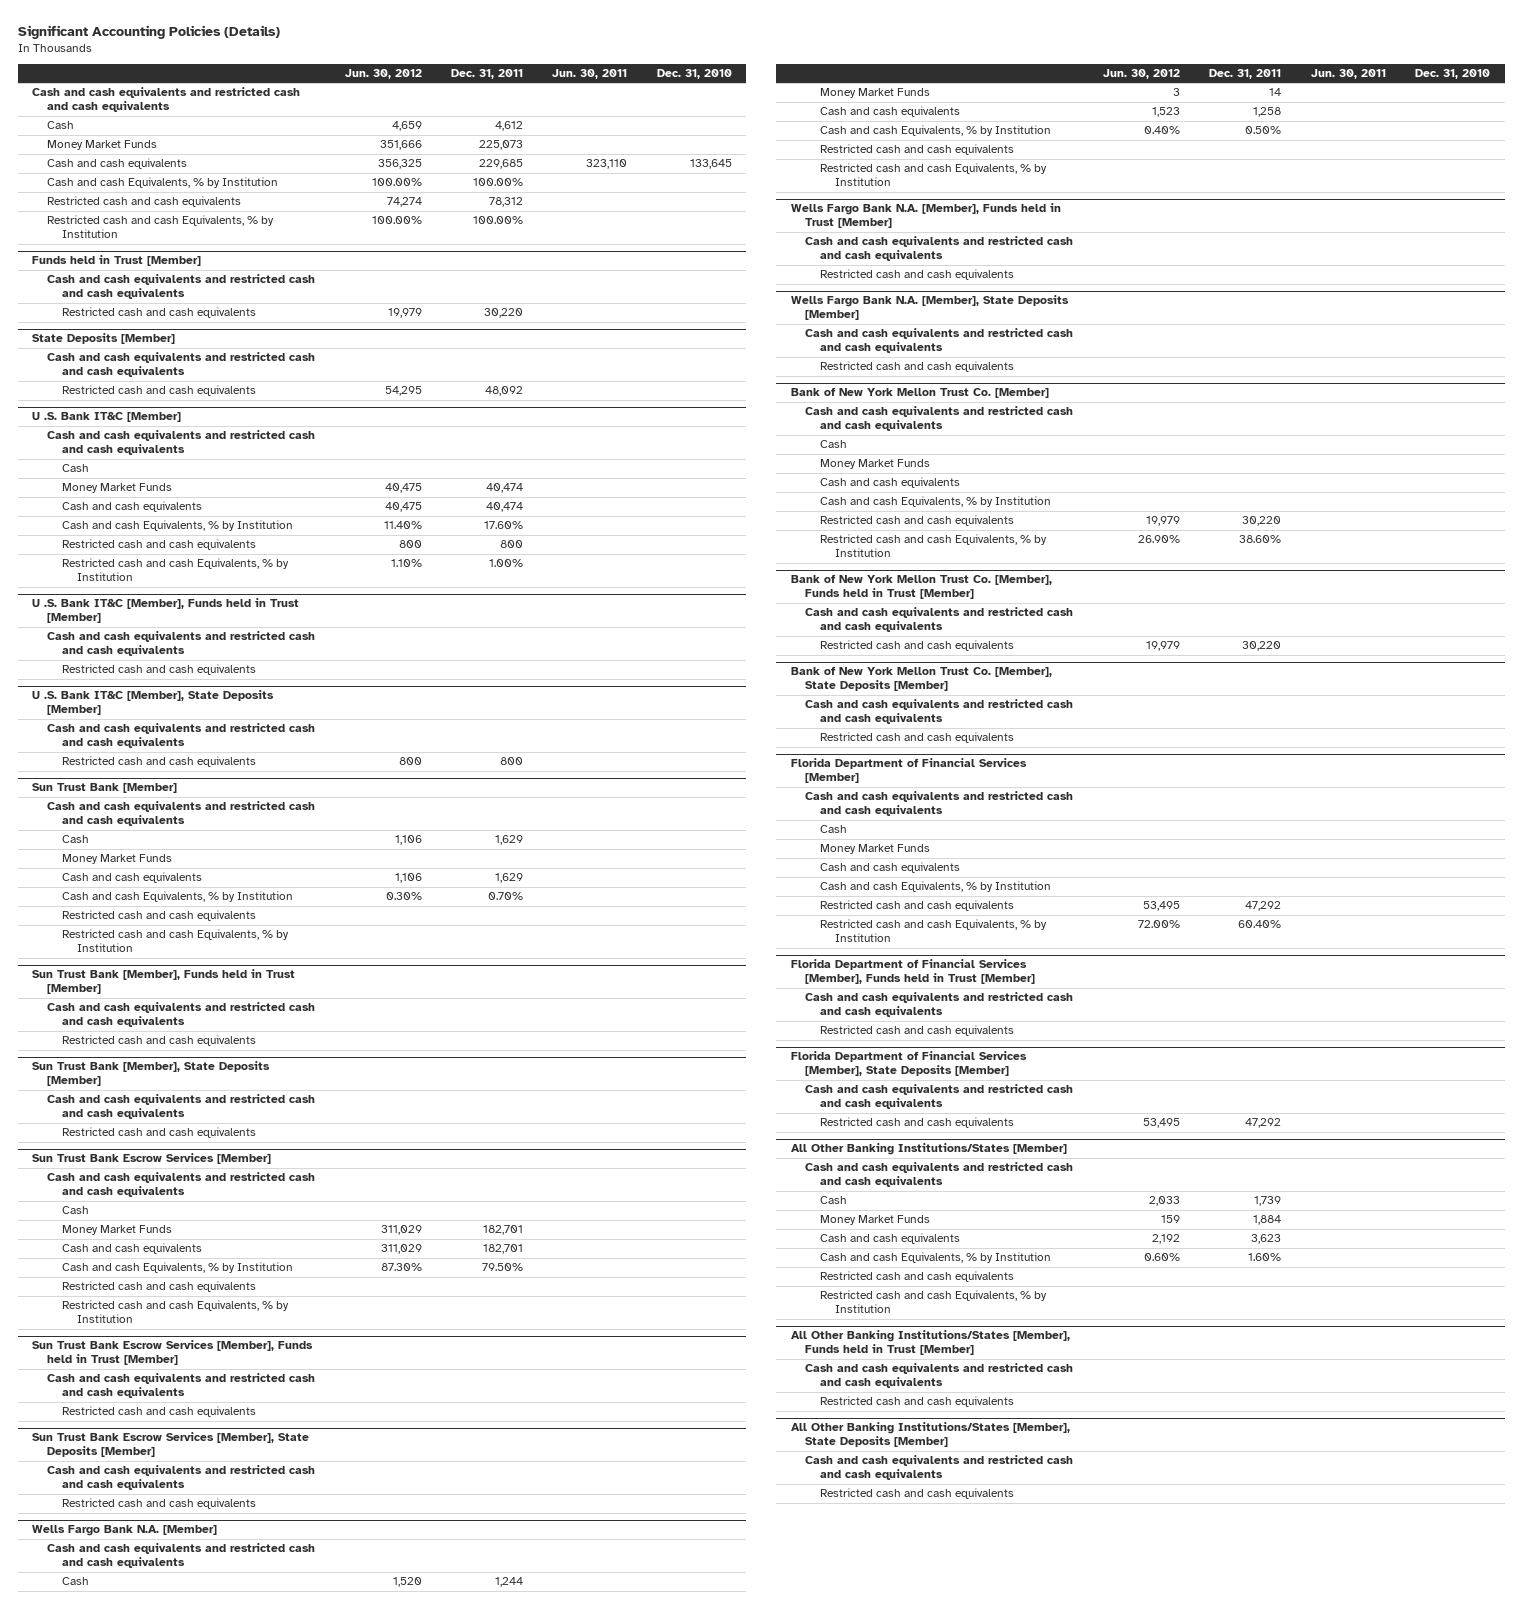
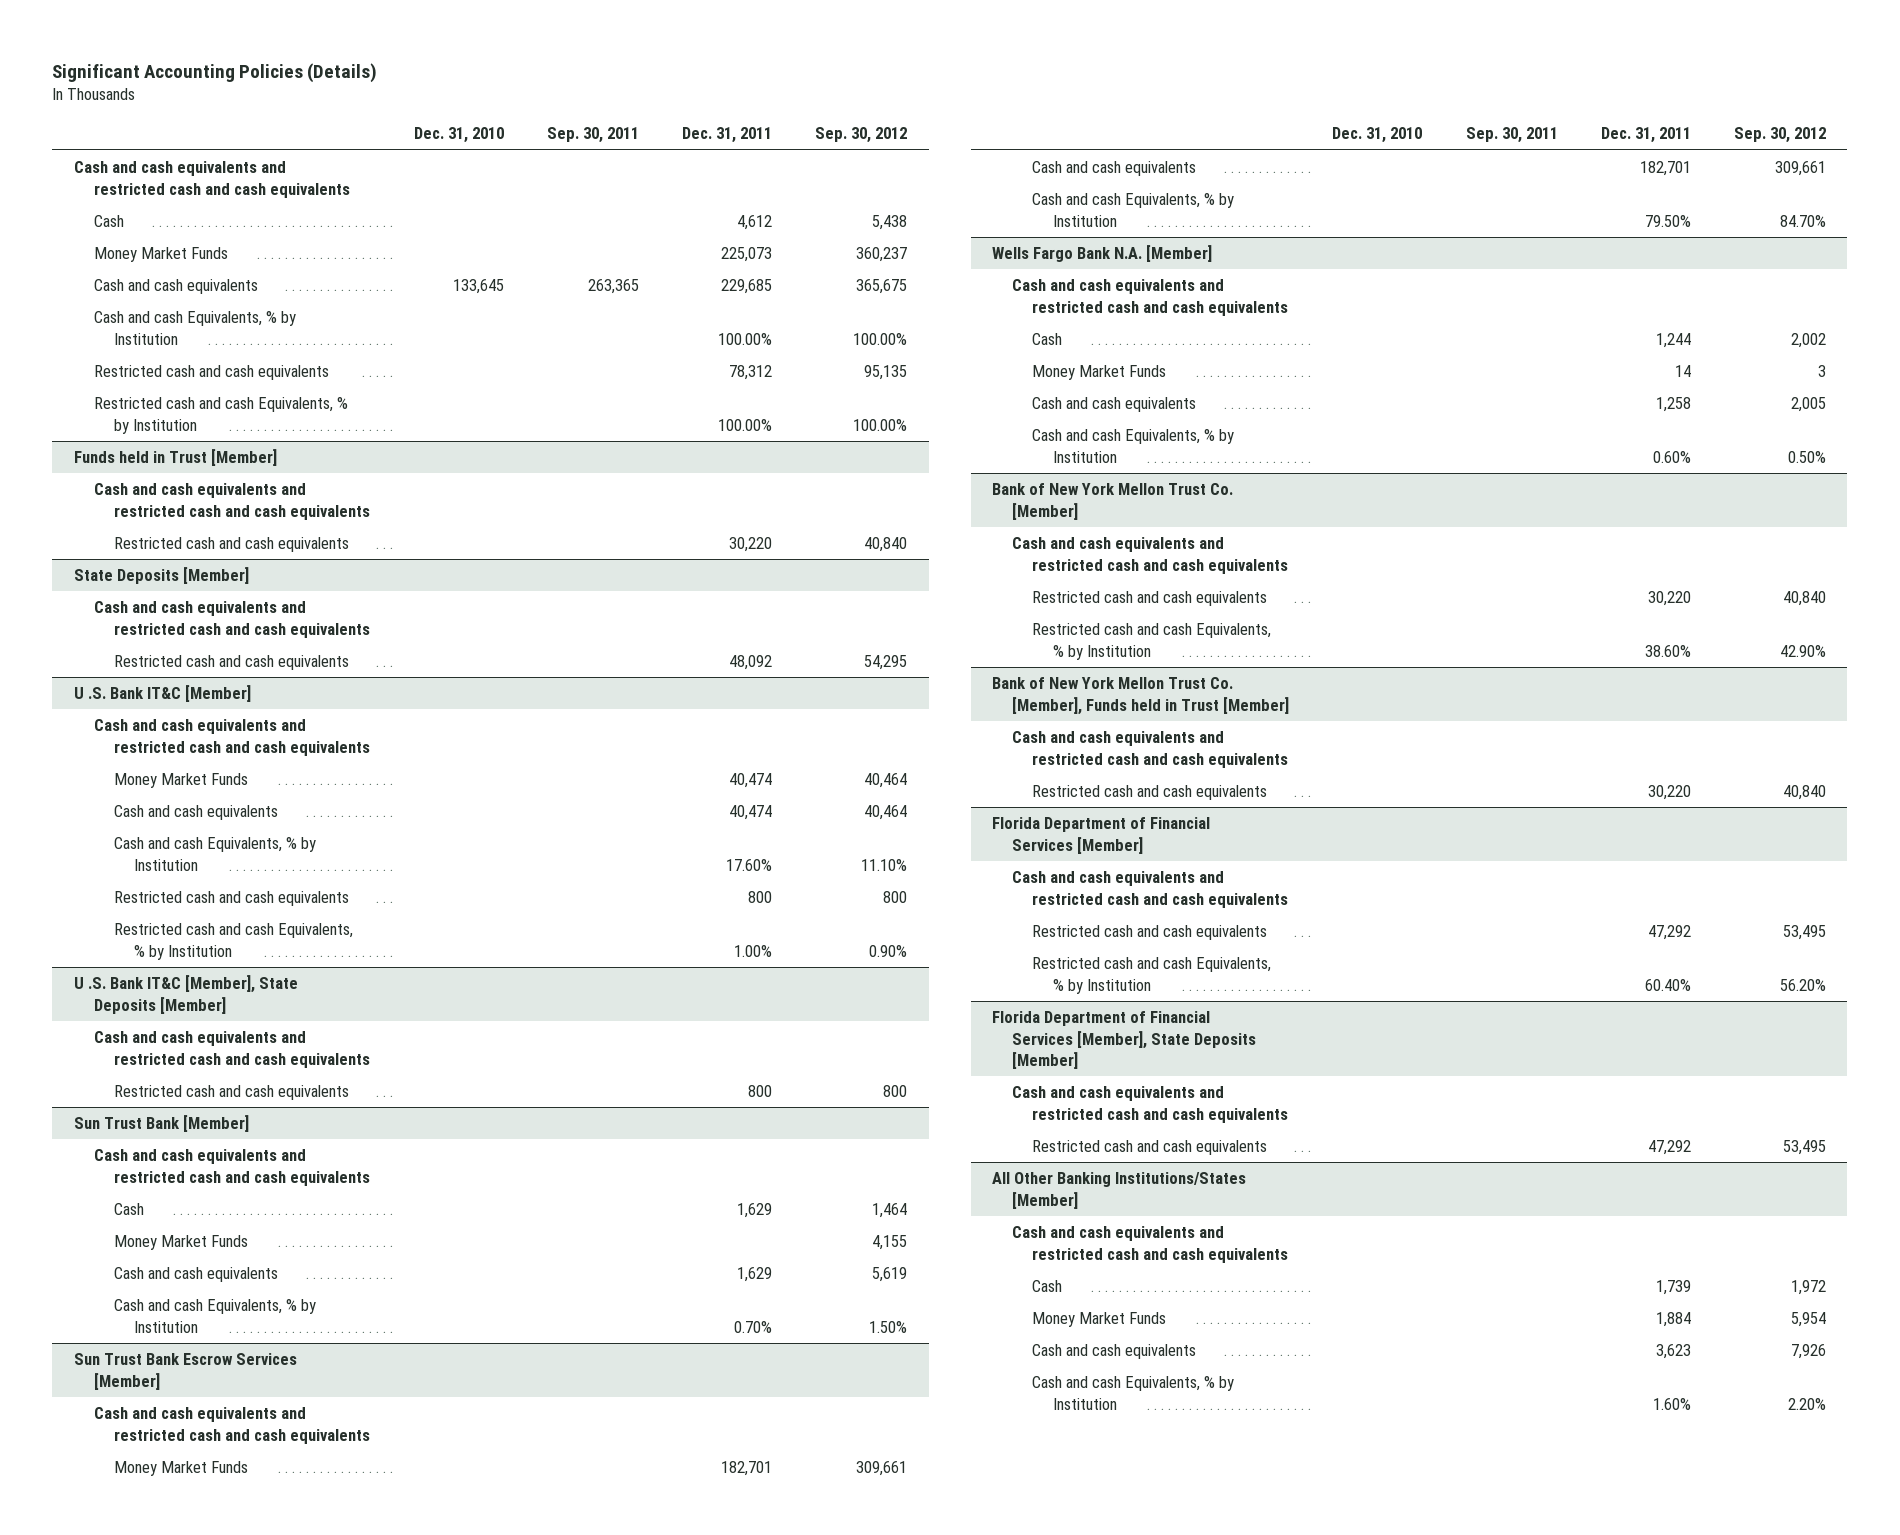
[344,68,422,79] Jun. 30, 2012 -> none
[552,68,628,79] Jun. 30, 2011 -> none
none -> [547,127,640,144] Sep. 30, 2011
none -> [815,127,908,144] Sep. 30, 2012
[62,464,90,473] Cash -> none
[32,598,300,624] U .S. Bank IT&C [Member], Funds held in Trust [Member] -> none
[47,631,316,657] Cash and cash equivalents and restricted cash and cash equivalents -> none
[62,664,257,676] Restricted cash and cash equivalents -> none
[62,910,257,922] Restricted cash and cash equivalents -> none
[62,929,290,953] Restricted cash and cash Equivalents, % by Institution -> none
[32,969,296,995] Sun Trust Bank [Member], Funds held in Trust [Member] -> none
[47,1002,316,1028] Cash and cash equivalents and restricted cash and cash equivalents -> none
[62,1035,257,1047] Restricted cash and cash equivalents -> none
[32,1061,271,1087] Sun Trust Bank [Member], State Deposits [Member] -> none
[47,1094,316,1120] Cash and cash equivalents and restricted cash and cash equivalents -> none
[62,1127,257,1139] Restricted cash and cash equivalents -> none
[62,1206,90,1215] Cash -> none
[62,1281,257,1293] Restricted cash and cash equivalents -> none
[62,1300,290,1324] Restricted cash and cash Equivalents, % by Institution -> none
[32,1340,314,1366] Sun Trust Bank Escrow Services [Member], Funds held in Trust [Member] -> none
[47,1373,316,1399] Cash and cash equivalents and restricted cash and cash equivalents -> none
[62,1406,257,1418] Restricted cash and cash equivalents -> none
[32,1432,310,1458] Sun Trust Bank Escrow Services [Member], State Deposits [Member] -> none
[47,1465,316,1491] Cash and cash equivalents and restricted cash and cash equivalents -> none
[62,1498,257,1510] Restricted cash and cash equivalents -> none
[820,144,1015,156] Restricted cash and cash equivalents -> none
[820,163,1048,187] Restricted cash and cash Equivalents, % by Institution -> none
[790,203,1061,229] Wells Fargo Bank N.A. [Member], Funds held in Trust [Member] -> none
[805,236,1074,262] Cash and cash equivalents and restricted cash and cash equivalents -> none
[820,269,1015,281] Restricted cash and cash equivalents -> none
[790,295,1069,321] Wells Fargo Bank N.A. [Member], State Deposits [Member] -> none
[805,328,1074,354] Cash and cash equivalents and restricted cash and cash equivalents -> none
[820,361,1015,373] Restricted cash and cash equivalents -> none
[1245,126,1282,135] 0.50% -> [1652,450,1691,463] 0.60%
[820,440,848,449] Cash -> none
[820,459,931,470] Money Market Funds -> none
[820,477,961,489] Cash and cash equivalents -> none
[820,496,1052,508] Cash and cash Equivalents, % by Institution -> none
[790,666,1052,692] Bank of New York Mellon Trust Co. [Member], State Deposits [Member] -> none
[805,699,1074,725] Cash and cash equivalents and restricted cash and cash equivalents -> none
[820,732,1015,744] Restricted cash and cash equivalents -> none
[820,825,848,834] Cash -> none
[820,844,931,855] Money Market Funds -> none
[820,862,961,874] Cash and cash equivalents -> none
[820,881,1052,893] Cash and cash Equivalents, % by Institution -> none
[790,959,1036,985] Florida Department of Financial Services [Member], Funds held in Trust [Member] -> none
[805,992,1074,1018] Cash and cash equivalents and restricted cash and cash equivalents -> none
[820,1025,1015,1037] Restricted cash and cash equivalents -> none
[820,1271,1015,1283] Restricted cash and cash equivalents -> none
[820,1290,1048,1314] Restricted cash and cash Equivalents, % by Institution -> none
[790,1330,1070,1356] All Other Banking Institutions/States [Member], Funds held in Trust [Member] -> none
[805,1363,1074,1389] Cash and cash equivalents and restricted cash and cash equivalents -> none
[820,1396,1015,1408] Restricted cash and cash equivalents -> none
[790,1422,1070,1448] All Other Banking Institutions/States [Member], State Deposits [Member] -> none
[805,1455,1074,1481] Cash and cash equivalents and restricted cash and cash equivalents -> none
[820,1488,1015,1500] Restricted cash and cash equivalents -> none

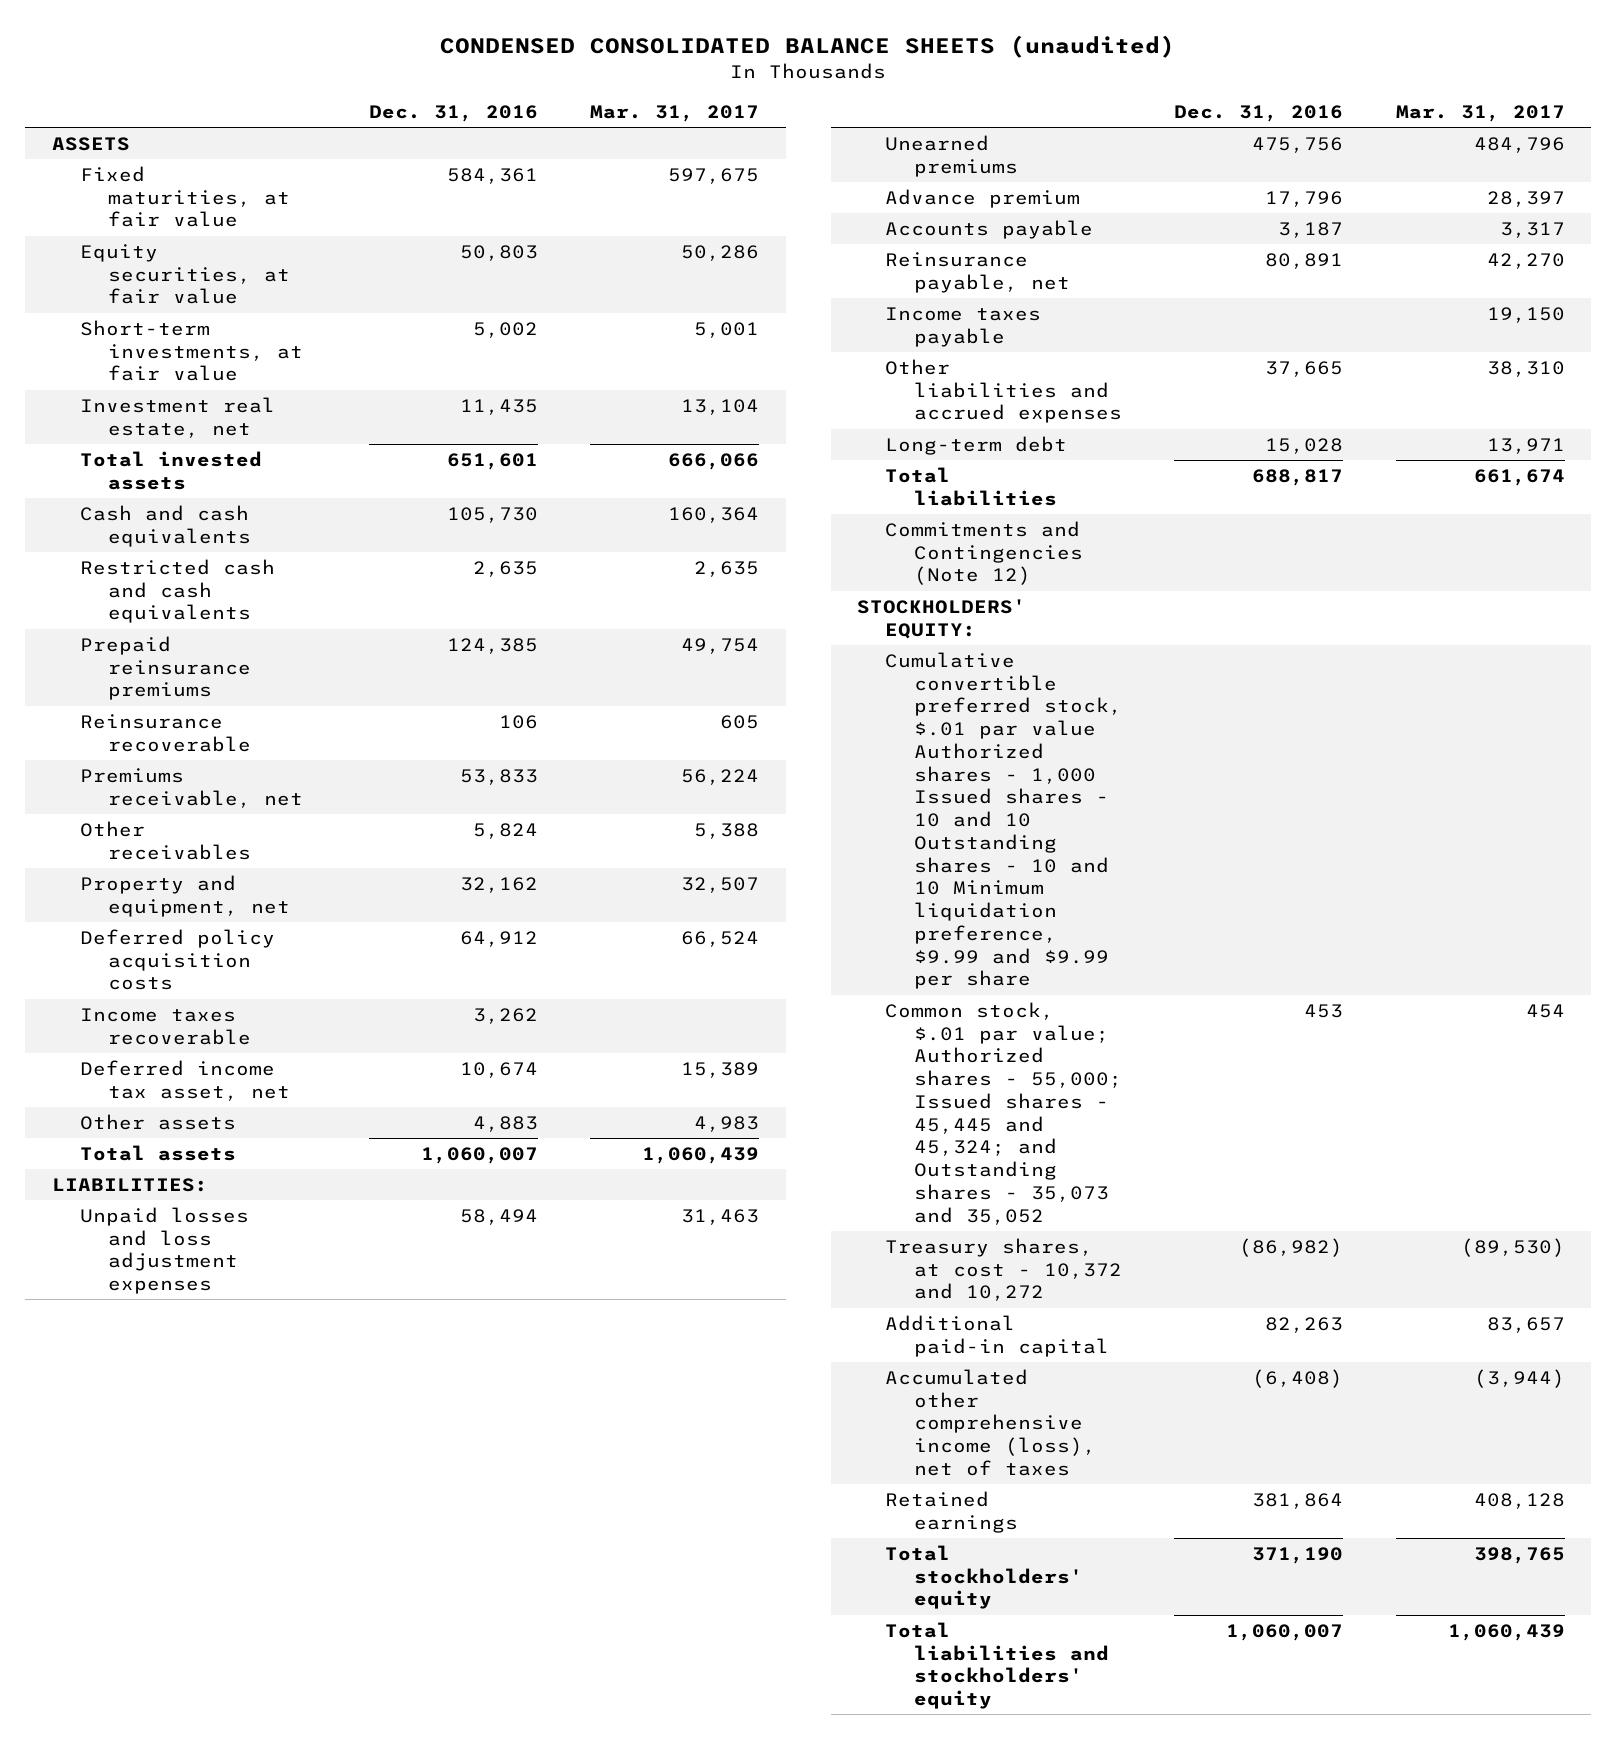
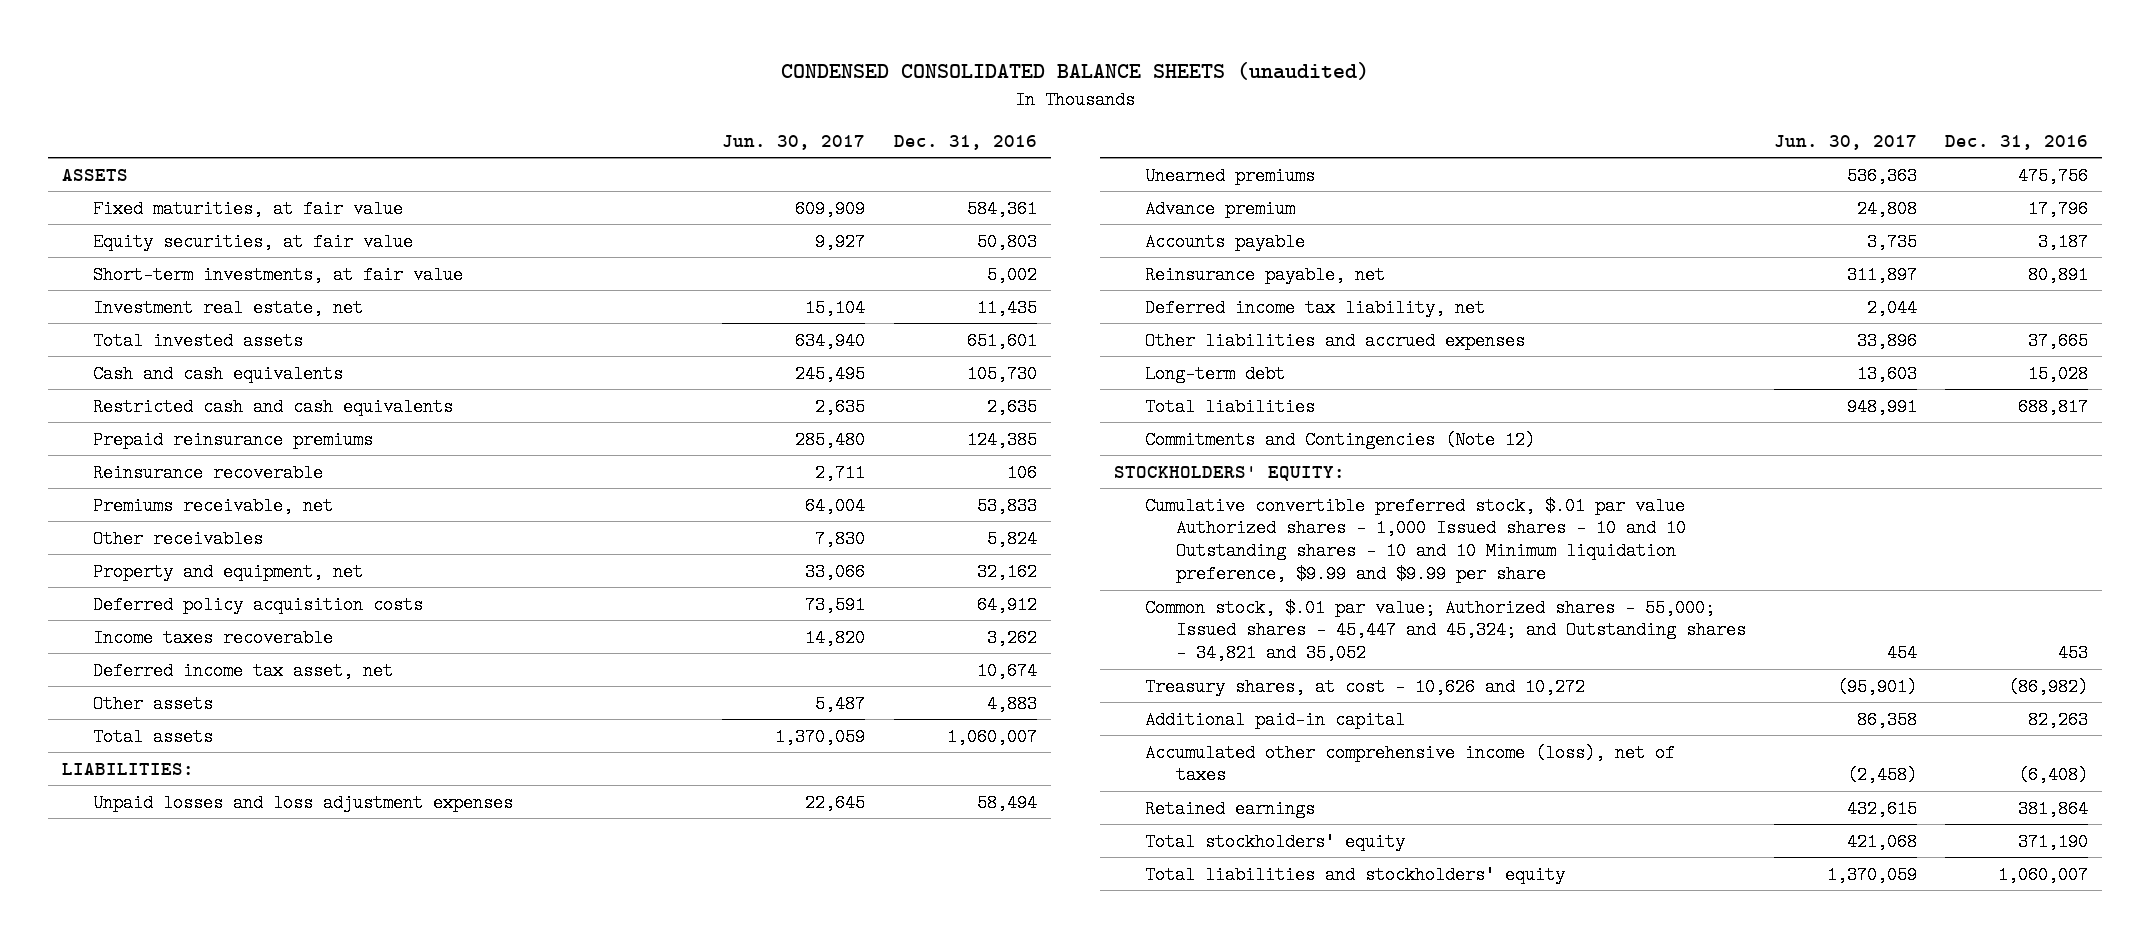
[590,104,760,122] Mar. 31, 2017 -> none
none -> [722,134,866,150] Jun. 30, 2017
[885,306,1042,347] Income taxes payable -> none
none -> [1144,298,1485,317] Deferred income tax liability, net
[885,1001,1122,1225] Common stock, $.01 par value; Authorized shares - 55,000; Issued shares - 45,445 and 45,324; and Outstanding shares - 35,073 and 35,052 -> [1144,598,1746,663] Common stock, $.01 par value; Authorized shares - 55,000; Issued shares - 45,447 and 45,324; and Outstanding shares - 34,821 and 35,052
[885,1237,1122,1302] Treasury shares, at cost - 10,372 and 10,272 -> [1144,677,1585,696] Treasury shares, at cost - 10,626 and 10,272

